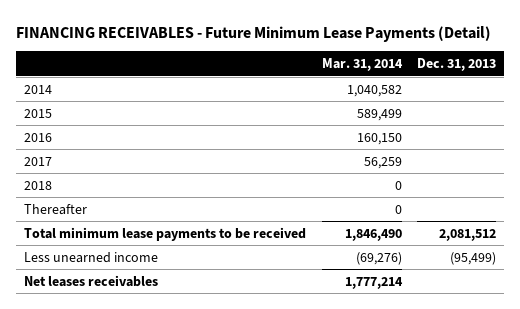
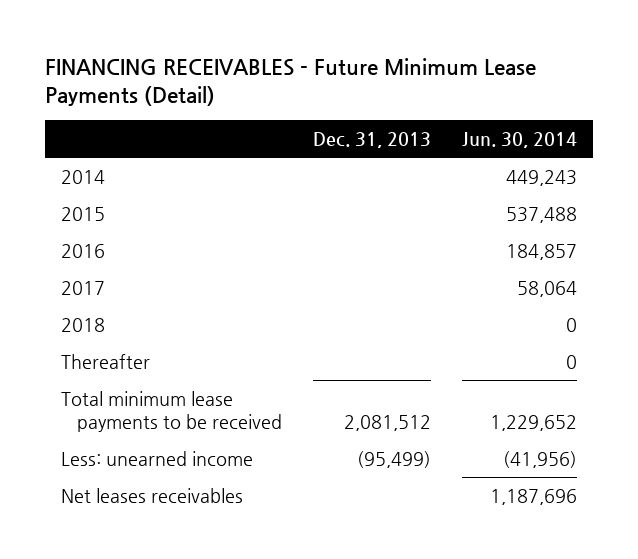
[321,58,403,72] Mar. 31, 2014 -> none
none -> [462,132,578,149] Jun. 30, 2014
[23,251,158,263] Less unearned income -> [60,450,253,466] Less: unearned income

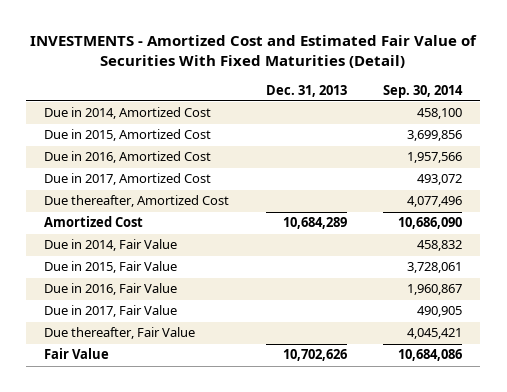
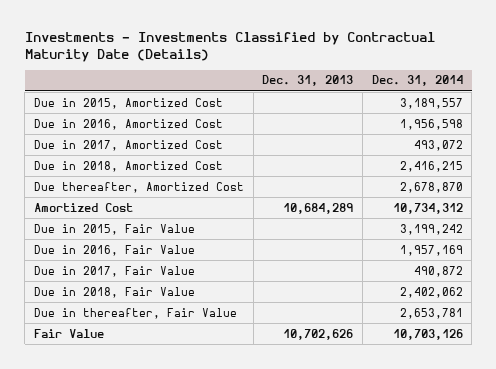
[30,35,478,69] INVESTMENTS - Amortized Cost and Estimated Fair Value of Securities With Fixed Maturities (Detail) -> [24,31,435,62] Investments - Investments Classified by Contractual Maturity Date (Details)
[383,84,464,98] Sep. 30, 2014 -> none
none -> [371,75,463,87] Dec. 31, 2014
[44,107,212,120] Due in 2014, Amortized Cost -> none
none -> [33,160,223,172] Due in 2018, Amortized Cost
[44,239,178,252] Due in 2014, Fair Value -> none
none -> [33,286,195,298] Due in 2018, Fair Value
[44,327,196,340] Due thereafter, Fair Value -> [33,307,237,319] Due in thereafter, Fair Value

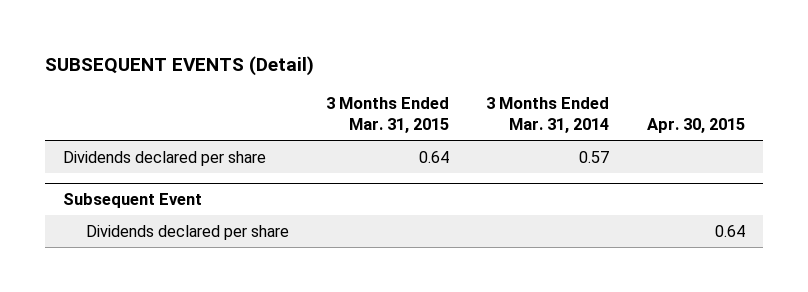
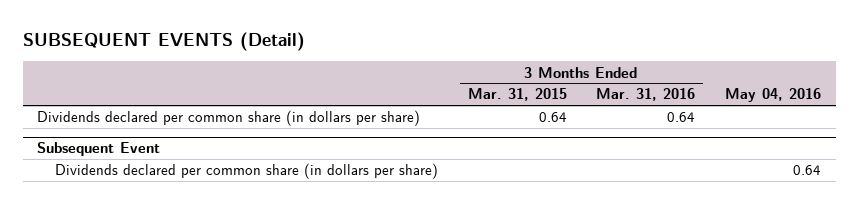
[486,97,610,133] 3 Months Ended Mar. 31, 2014 -> none
[646,117,745,133] Apr. 30, 2015 -> none
none -> [596,88,696,102] Mar. 31, 2016
none -> [724,88,821,103] May 04, 2016
[63,151,267,167] Dividends declared per share -> [37,110,421,127] Dividends declared per common share (in dollars per share)
[86,225,290,241] Dividends declared per share -> [54,163,438,180] Dividends declared per common share (in dollars per share)

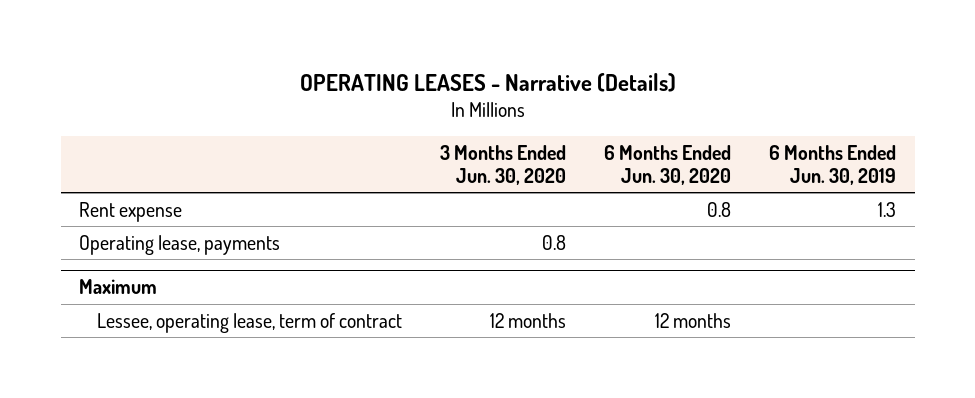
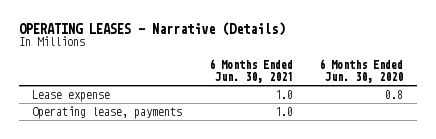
[440,145,567,185] 3 Months Ended Jun. 30, 2020 -> none
[768,145,896,185] 6 Months Ended Jun. 30, 2019 -> none
none -> [208,58,293,83] 6 Months Ended Jun. 30, 2021
[79,201,183,222] Rent expense -> [32,89,111,102] Lease expense
[79,278,158,294] Maximum -> none
[97,312,403,333] Lessee, operating lease, term of contract -> none

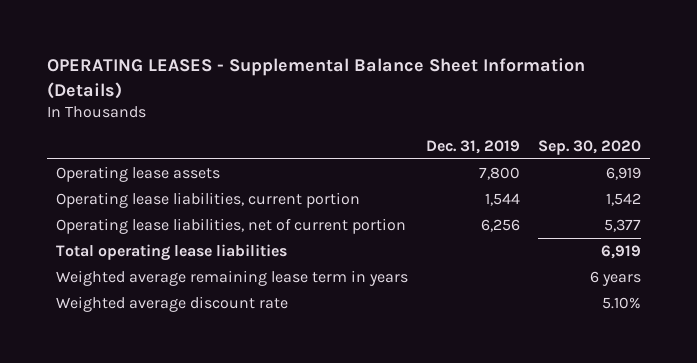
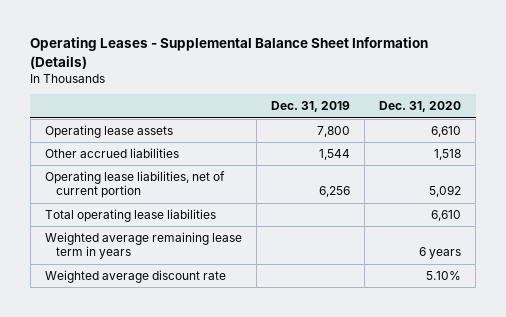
[47,58,586,99] OPERATING LEASES - Supplemental Balance Sheet Information (Details) -> [30,37,429,69] Operating Leases - Supplemental Balance Sheet Information (Details)
[538,139,642,155] Sep. 30, 2020 -> none
none -> [379,101,462,113] Dec. 31, 2020
[56,191,361,208] Operating lease liabilities, current portion -> [44,147,179,158] Other accrued liabilities

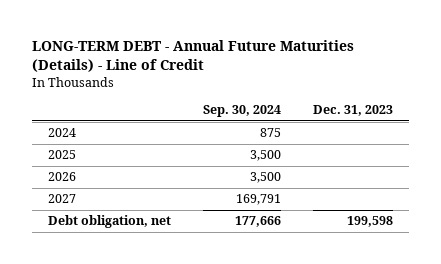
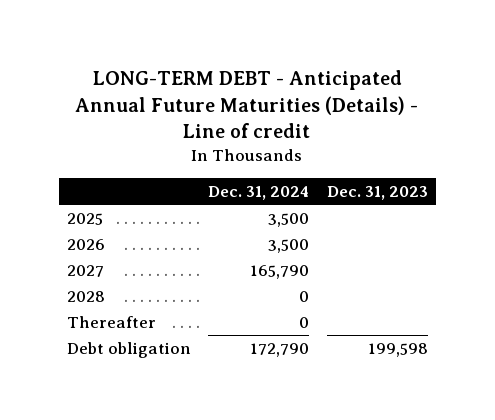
[31,39,354,73] LONG-TERM DEBT - Annual Future Maturities (Details) - Line of Credit -> [75,70,419,138] LONG-TERM DEBT - Anticipated Annual Future Maturities (Details) - Line of credit
[202,105,281,118] Sep. 30, 2024 -> none
none -> [208,185,310,200] Dec. 31, 2024
[47,128,76,138] 2024 -> none
none -> [67,291,106,303] 2028
none -> [67,316,157,329] Thereafter
[47,215,171,229] Debt obligation, net -> [67,342,192,359] Debt obligation

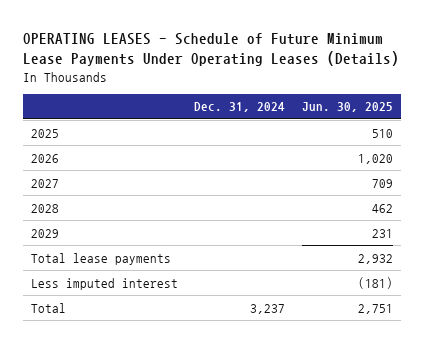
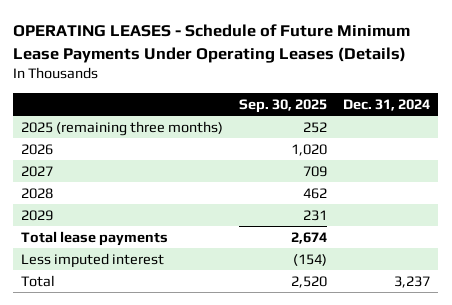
[301,102,393,113] Jun. 30, 2025 -> none
none -> [239,98,328,113] Sep. 30, 2025
[30,128,59,138] 2025 -> [21,120,224,136] 2025 (remaining three months)

